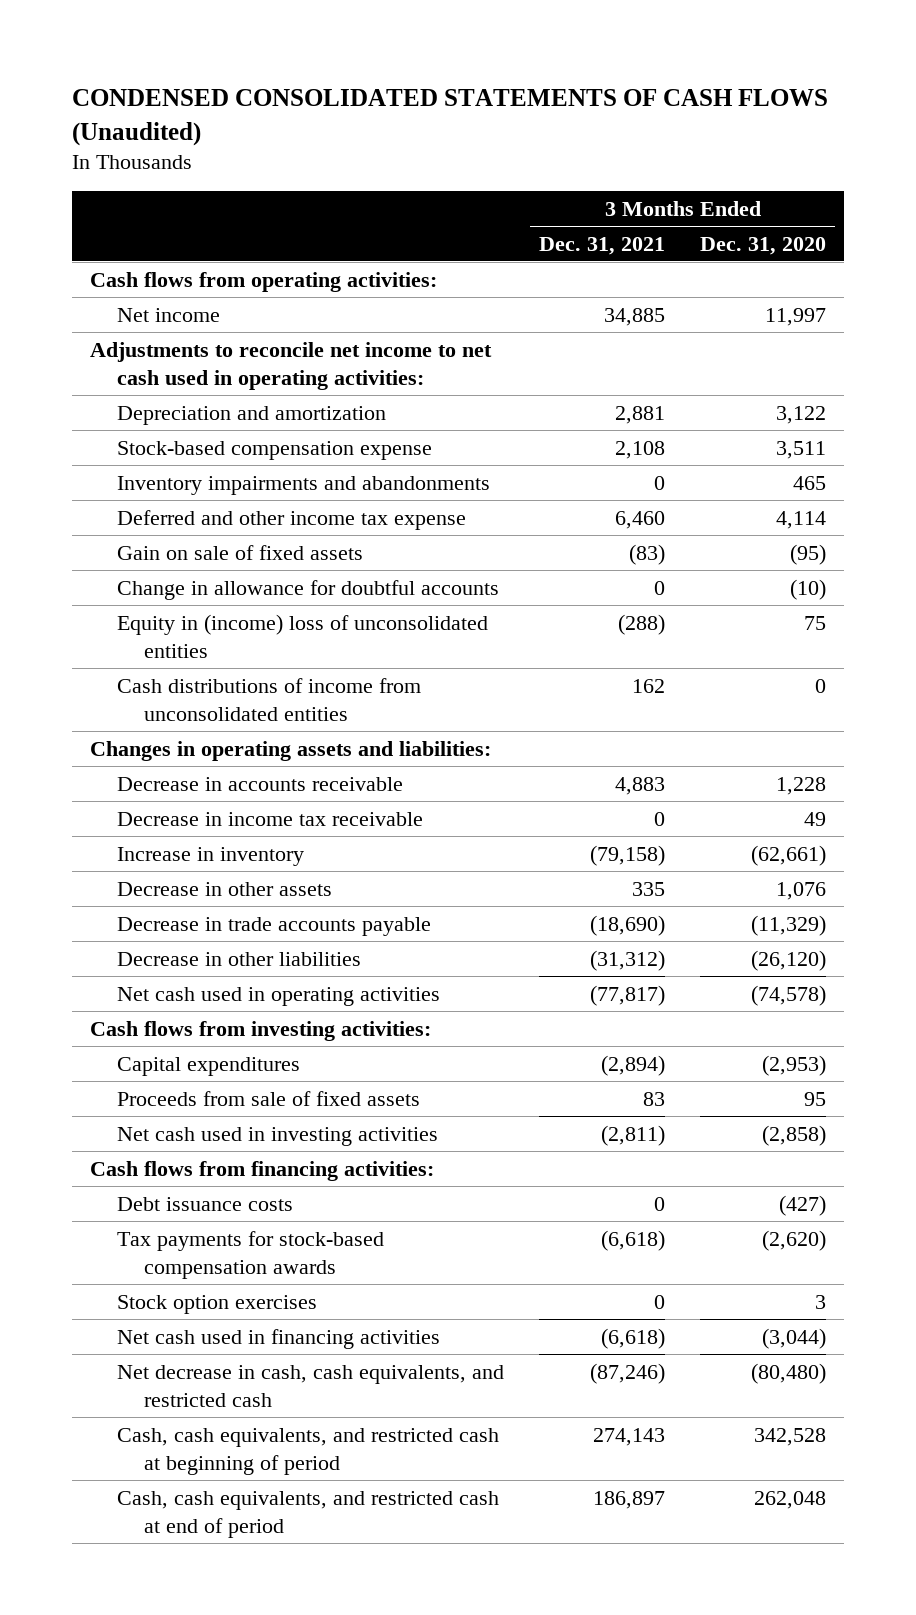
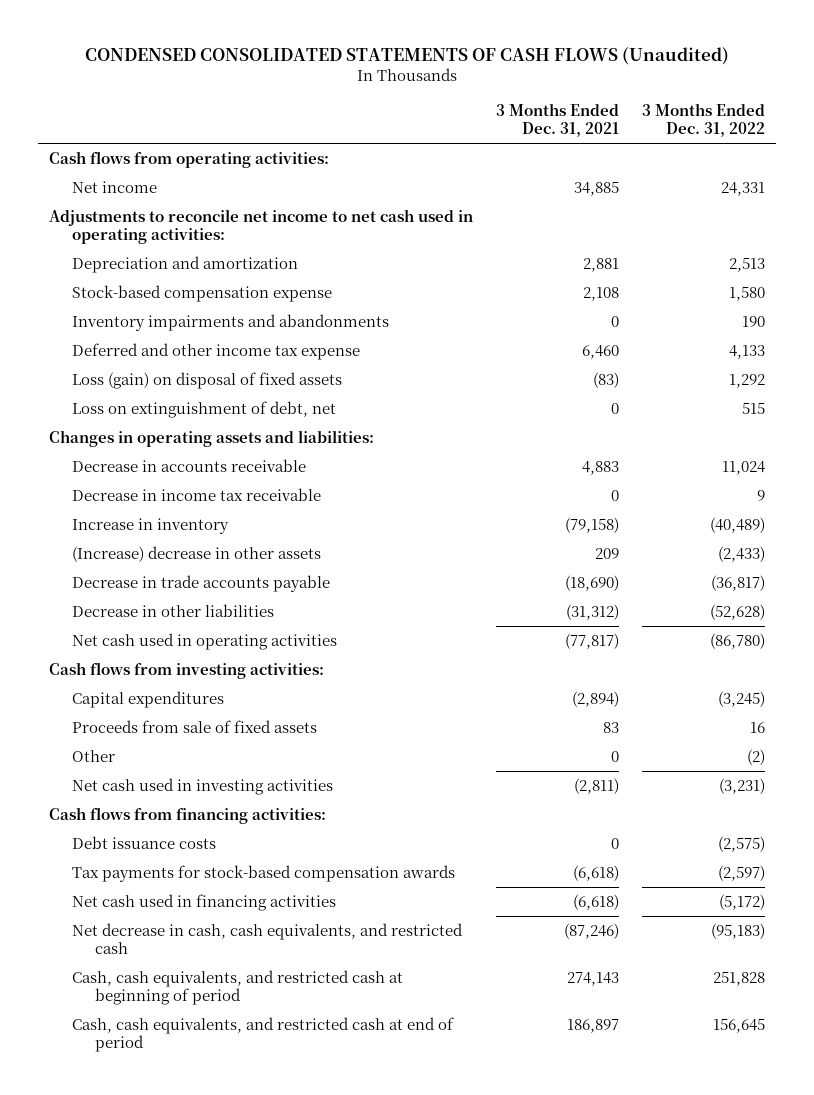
[700,236,827,255] Dec. 31, 2020 -> none
none -> [641,103,765,138] 3 Months Ended Dec. 31, 2022
[116,579,499,600] Change in allowance for doubtful accounts -> none
[116,613,488,658] Equity in (income) loss of unconsolidated entities -> none
[116,677,421,721] Cash distributions of income from unconsolidated entities -> none
[116,544,363,560] Gain on sale of fixed assets -> [71,372,342,390] Loss (gain) on disposal of fixed assets
none -> [71,401,336,419] Loss on extinguishment of debt, net
[116,881,332,896] Decrease in other assets -> [71,546,321,563] (Increase) decrease in other assets
[632,881,666,896] 335 -> [594,548,619,560] 209
none -> [71,750,115,763] Other
[116,1294,317,1314] Stock option exercises -> none

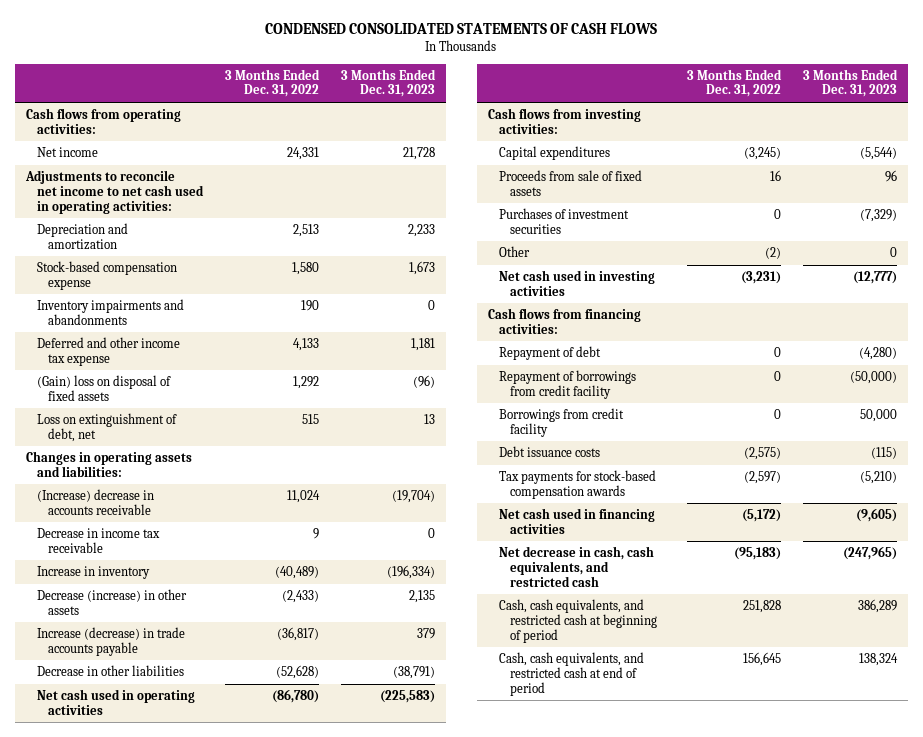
[84,46,729,65] CONDENSED CONSOLIDATED STATEMENTS OF CASH FLOWS (Unaudited) -> [265,23,658,35] CONDENSED CONSOLIDATED STATEMENTS OF CASH FLOWS
[495,103,619,138] 3 Months Ended Dec. 31, 2021 -> none
none -> [340,68,436,98] 3 Months Ended Dec. 31, 2023
[71,372,342,390] Loss (gain) on disposal of fixed assets -> [36,375,171,401] (Gain) loss on disposal of fixed assets
[71,459,306,473] Decrease in accounts receivable -> [36,489,154,515] (Increase) decrease in accounts receivable
[71,546,321,563] (Increase) decrease in other assets -> [36,589,187,615] Decrease (increase) in other assets
[71,575,330,593] Decrease in trade accounts payable -> [36,627,185,656] Increase (decrease) in trade accounts payable
none -> [499,208,630,234] Purchases of investment securities
none -> [499,346,602,361] Repayment of debt
none -> [499,370,637,399] Repayment of borrowings from credit facility
none -> [499,408,625,437] Borrowings from credit facility

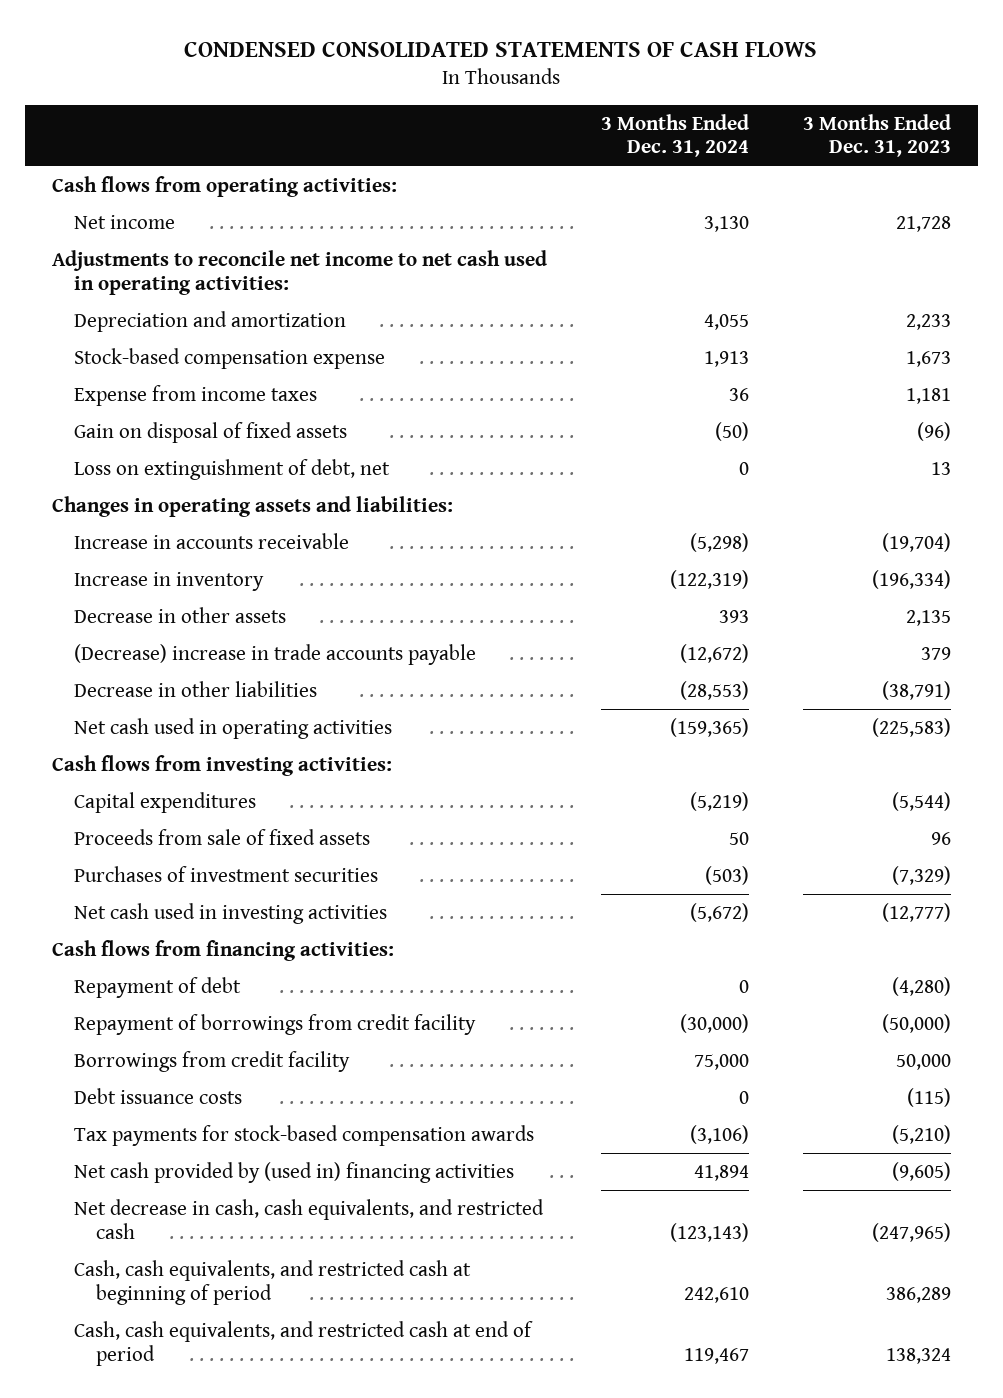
[224,68,320,98] 3 Months Ended Dec. 31, 2022 -> none
none -> [600,113,749,158] 3 Months Ended Dec. 31, 2024
[36,299,184,325] Inventory impairments and abandonments -> none
[36,337,180,366] Deferred and other income tax expense -> [74,384,318,406] Expense from income taxes
[36,375,171,401] (Gain) loss on disposal of fixed assets -> [74,421,348,443] Gain on disposal of fixed assets
[36,528,160,553] Decrease in income tax receivable -> none
[36,489,154,515] (Increase) decrease in accounts receivable -> [74,532,350,549] Increase in accounts receivable
[36,589,187,615] Decrease (increase) in other assets -> [74,606,287,623] Decrease in other assets
[36,627,185,656] Increase (decrease) in trade accounts payable -> [74,643,477,665] (Decrease) increase in trade accounts payable
[499,246,531,258] Other -> none
[499,508,656,534] Net cash used in financing activities -> [74,1161,515,1183] Net cash provided by (used in) financing activities

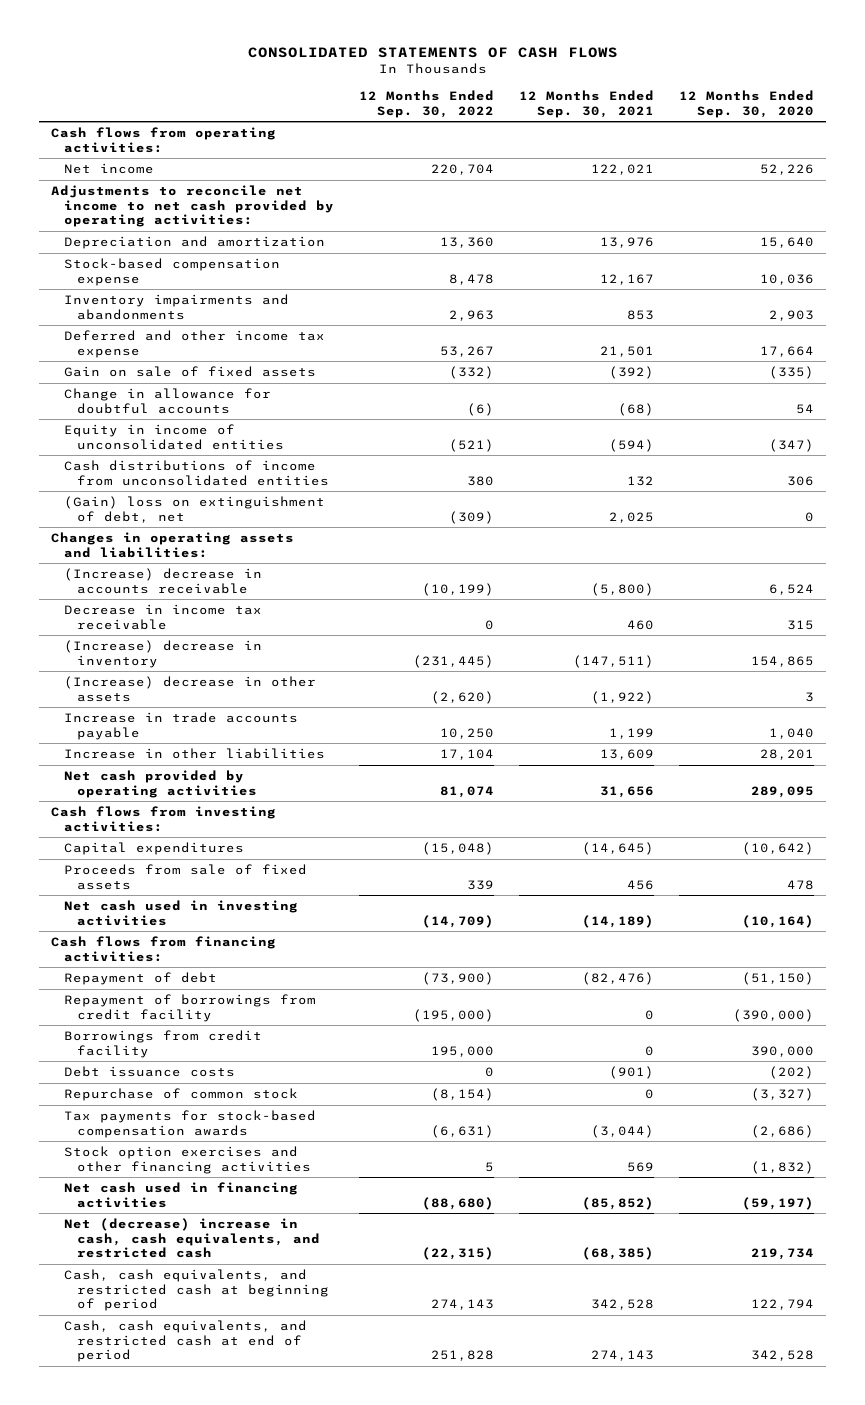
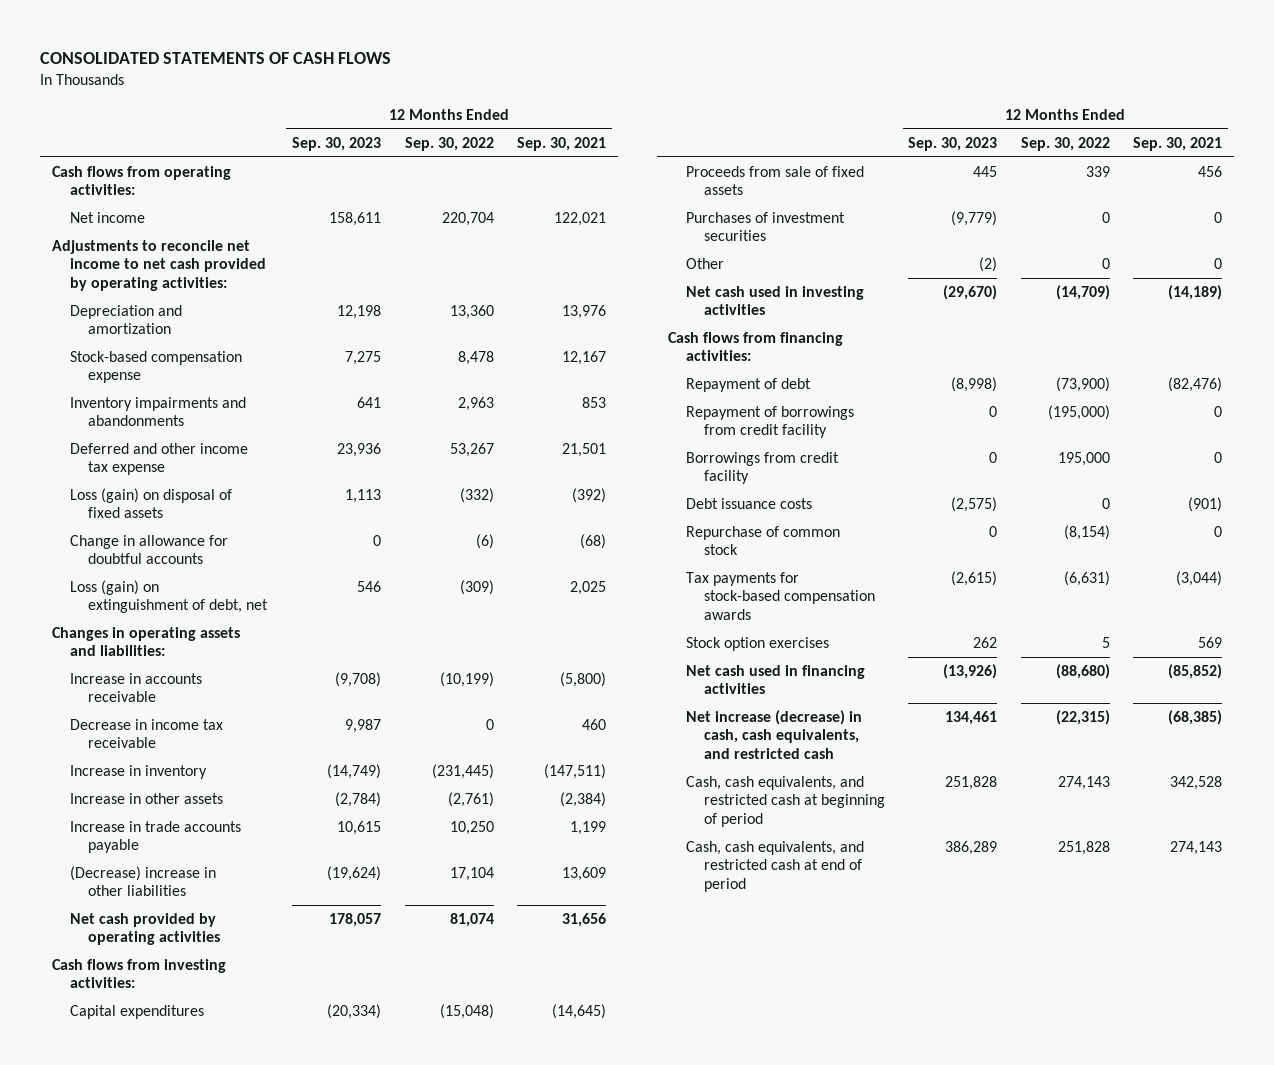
[678,90,814,118] 12 Months Ended Sep. 30, 2020 -> none
none -> [292,136,382,151] Sep. 30, 2023
[64,365,317,377] Gain on sale of fixed assets -> [69,488,232,519] Loss (gain) on disposal of fixed assets
[64,423,285,450] Equity in income of unconsolidated entities -> none
[64,459,330,486] Cash distributions of income from unconsolidated entities -> none
[64,495,326,523] (Gain) loss on extinguishment of debt, net -> [69,580,268,614] Loss (gain) on extinguishment of debt, net
[64,567,263,594] (Increase) decrease in accounts receivable -> [69,673,202,703] Increase in accounts receivable
[64,639,263,668] (Increase) decrease in inventory -> [69,765,207,780] Increase in inventory
[64,675,317,702] (Increase) decrease in other assets -> [69,793,223,805] Increase in other assets
[431,690,495,704] (2,620) -> [447,792,494,808] (2,761)
[591,690,655,704] (1,922) -> [560,792,607,808] (2,384)
[64,747,326,759] Increase in other liabilities -> [69,866,216,897] (Decrease) increase in other liabilities
none -> [686,212,846,242] Purchases of investment securities
none -> [686,258,725,270] Other
[64,1145,312,1174] Stock option exercises and other financing activities -> [686,637,830,652] Stock option exercises
[64,1217,321,1259] Net (decrease) increase in cash, cash equivalents, and restricted cash -> [686,710,863,759] Net increase (decrease) in cash, cash equivalents, and restricted cash

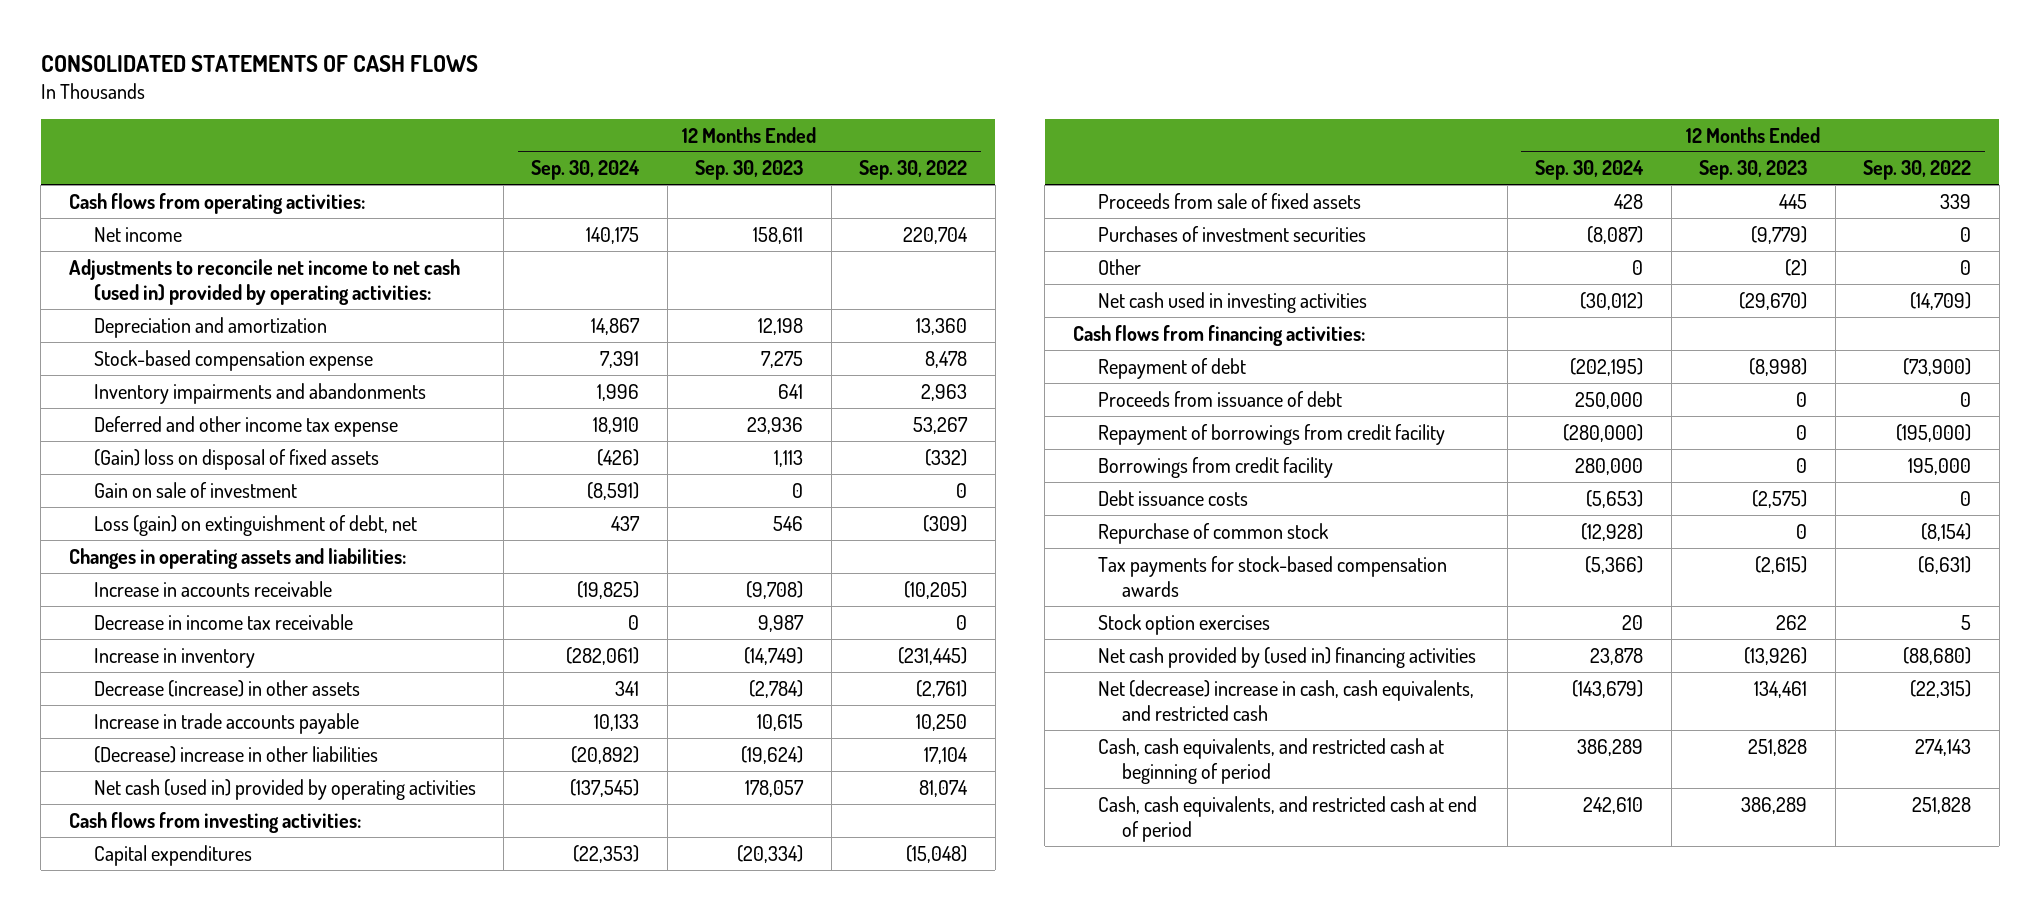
[517,136,607,151] Sep. 30, 2021 -> none
none -> [531,160,641,181] Sep. 30, 2024
[51,240,266,291] Adjustments to reconcile net income to net cash provided by operating activities: -> [68,258,460,306] Adjustments to reconcile net income to net cash (used in) provided by operating activities:
[69,535,228,565] Change in allowance for doubtful accounts -> none
[69,488,232,519] Loss (gain) on disposal of fixed assets -> [93,448,379,470] (Gain) loss on disposal of fixed assets
none -> [93,481,297,498] Gain on sale of investment
[439,672,494,688] (10,199) -> [904,580,968,599] (10,205)
[69,793,223,805] Increase in other assets -> [93,679,360,697] Decrease (increase) in other assets
[69,913,220,946] Net cash provided by operating activities -> [93,778,476,800] Net cash (used in) provided by operating activities
none -> [1097,390,1342,407] Proceeds from issuance of debt
[686,665,866,695] Net cash used in financing activities -> [1097,646,1476,668] Net cash provided by (used in) financing activities
[686,710,863,759] Net increase (decrease) in cash, cash equivalents, and restricted cash -> [1097,679,1474,722] Net (decrease) increase in cash, cash equivalents, and restricted cash

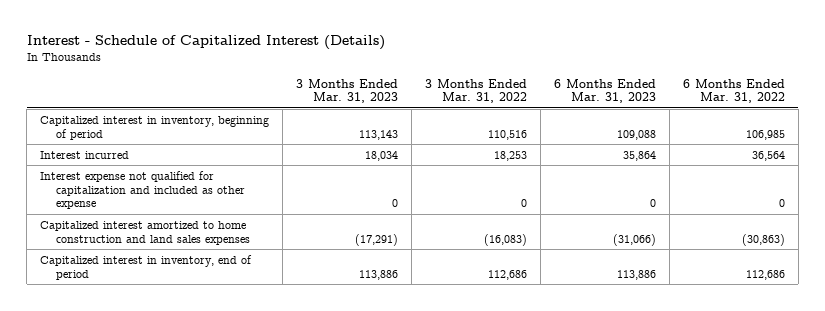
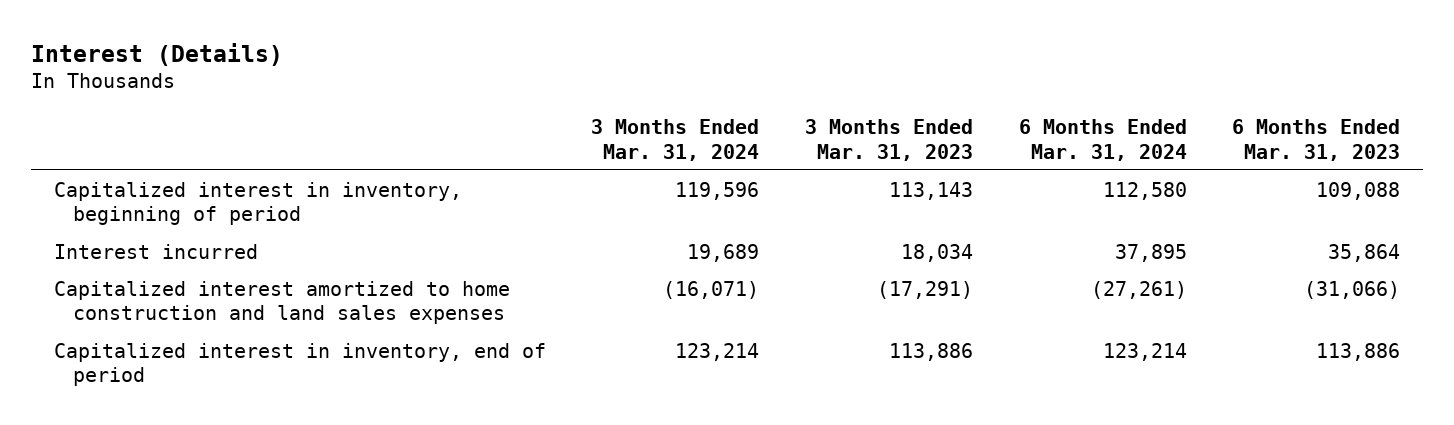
[26,35,385,51] Interest - Schedule of Capitalized Interest (Details) -> [30,42,283,66] Interest (Details)
[424,78,527,104] 3 Months Ended Mar. 31, 2022 -> none
[682,78,785,104] 6 Months Ended Mar. 31, 2022 -> none
none -> [591,118,760,161] 3 Months Ended Mar. 31, 2024
none -> [1018,118,1187,161] 6 Months Ended Mar. 31, 2024
[40,170,246,210] Interest expense not qualified for capitalization and included as other expense -> none

